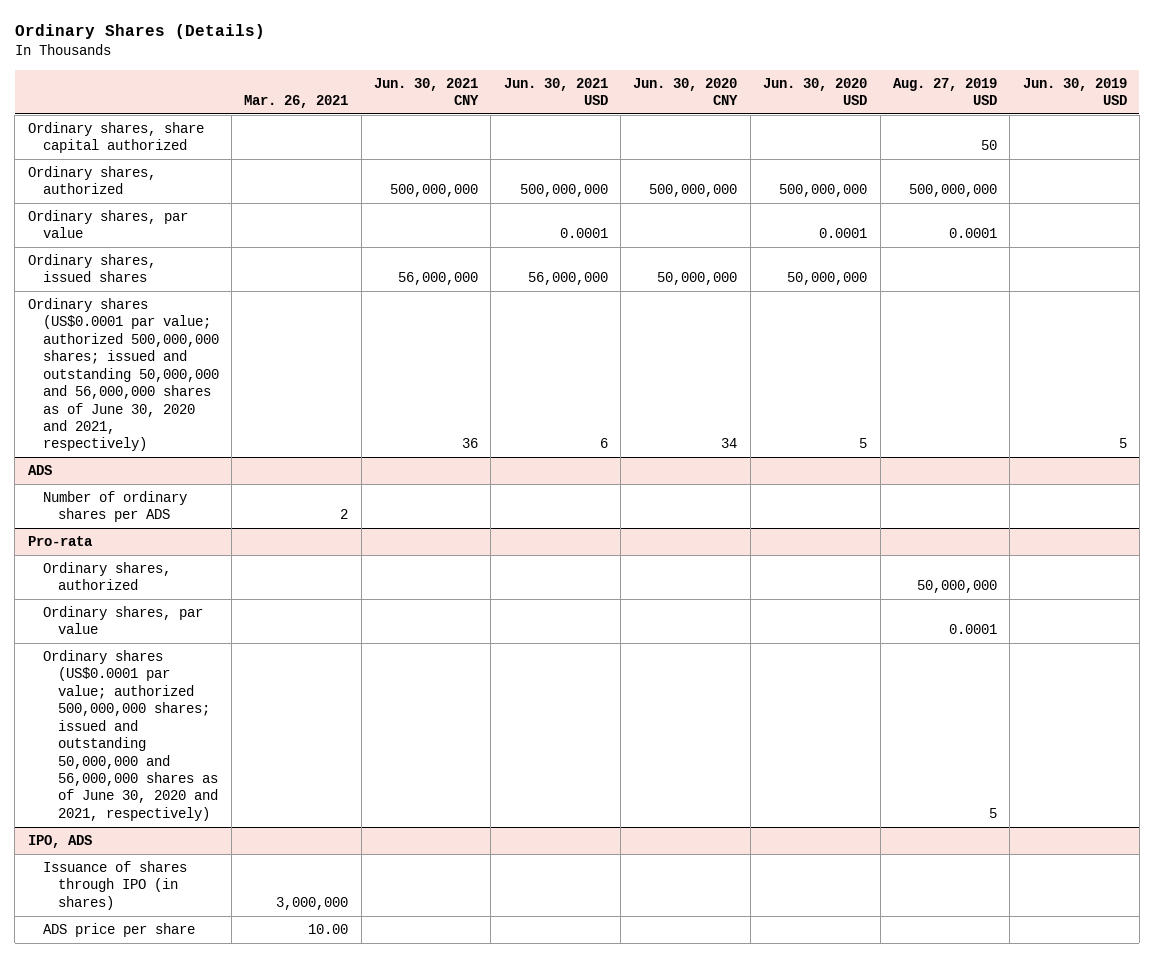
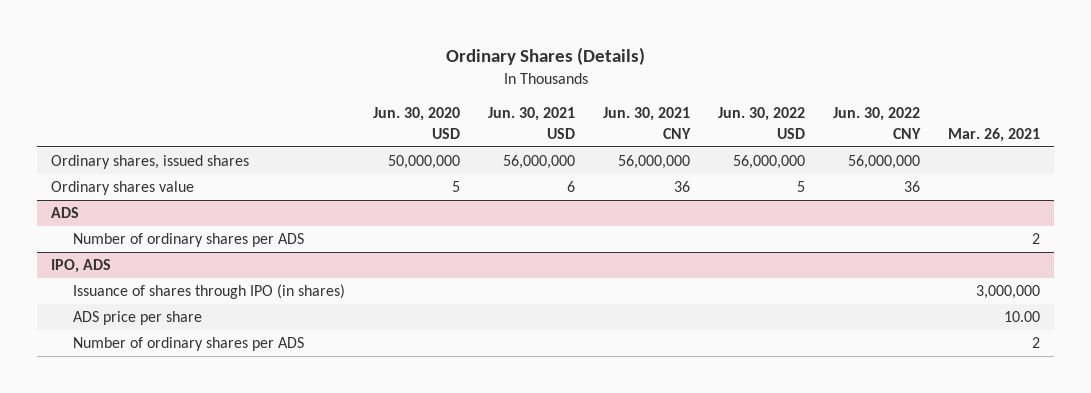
[633,77,739,105] Jun. 30, 2020 CNY -> none
[892,77,997,105] Aug. 27, 2019 USD -> none
[1022,77,1127,105] Jun. 30, 2019 USD -> none
none -> [717,107,805,139] Jun. 30, 2022 USD
none -> [832,107,921,139] Jun. 30, 2022 CNY
[27,122,204,154] Ordinary shares, share capital authorized -> none
[27,166,156,195] Ordinary shares, authorized -> none
[27,210,188,239] Ordinary shares, par value -> none
[27,298,219,452] Ordinary shares (US$0.0001 par value; authorized 500,000,000 shares; issued and outstanding 50,000,000 and 56,000,000 shares as of June 30, 2020 and 2021, respectively) -> [51,181,195,196] Ordinary shares value
[27,536,93,547] Pro-rata -> none
[42,562,171,591] Ordinary shares, authorized -> none
[42,606,203,635] Ordinary shares, par value -> none
[42,650,218,821] Ordinary shares (US$0.0001 par value; authorized 500,000,000 shares; issued and outstanding 50,000,000 and 56,000,000 shares as of June 30, 2020 and 2021, respectively) -> none
none -> [72,337,304,352] Number of ordinary shares per ADS

